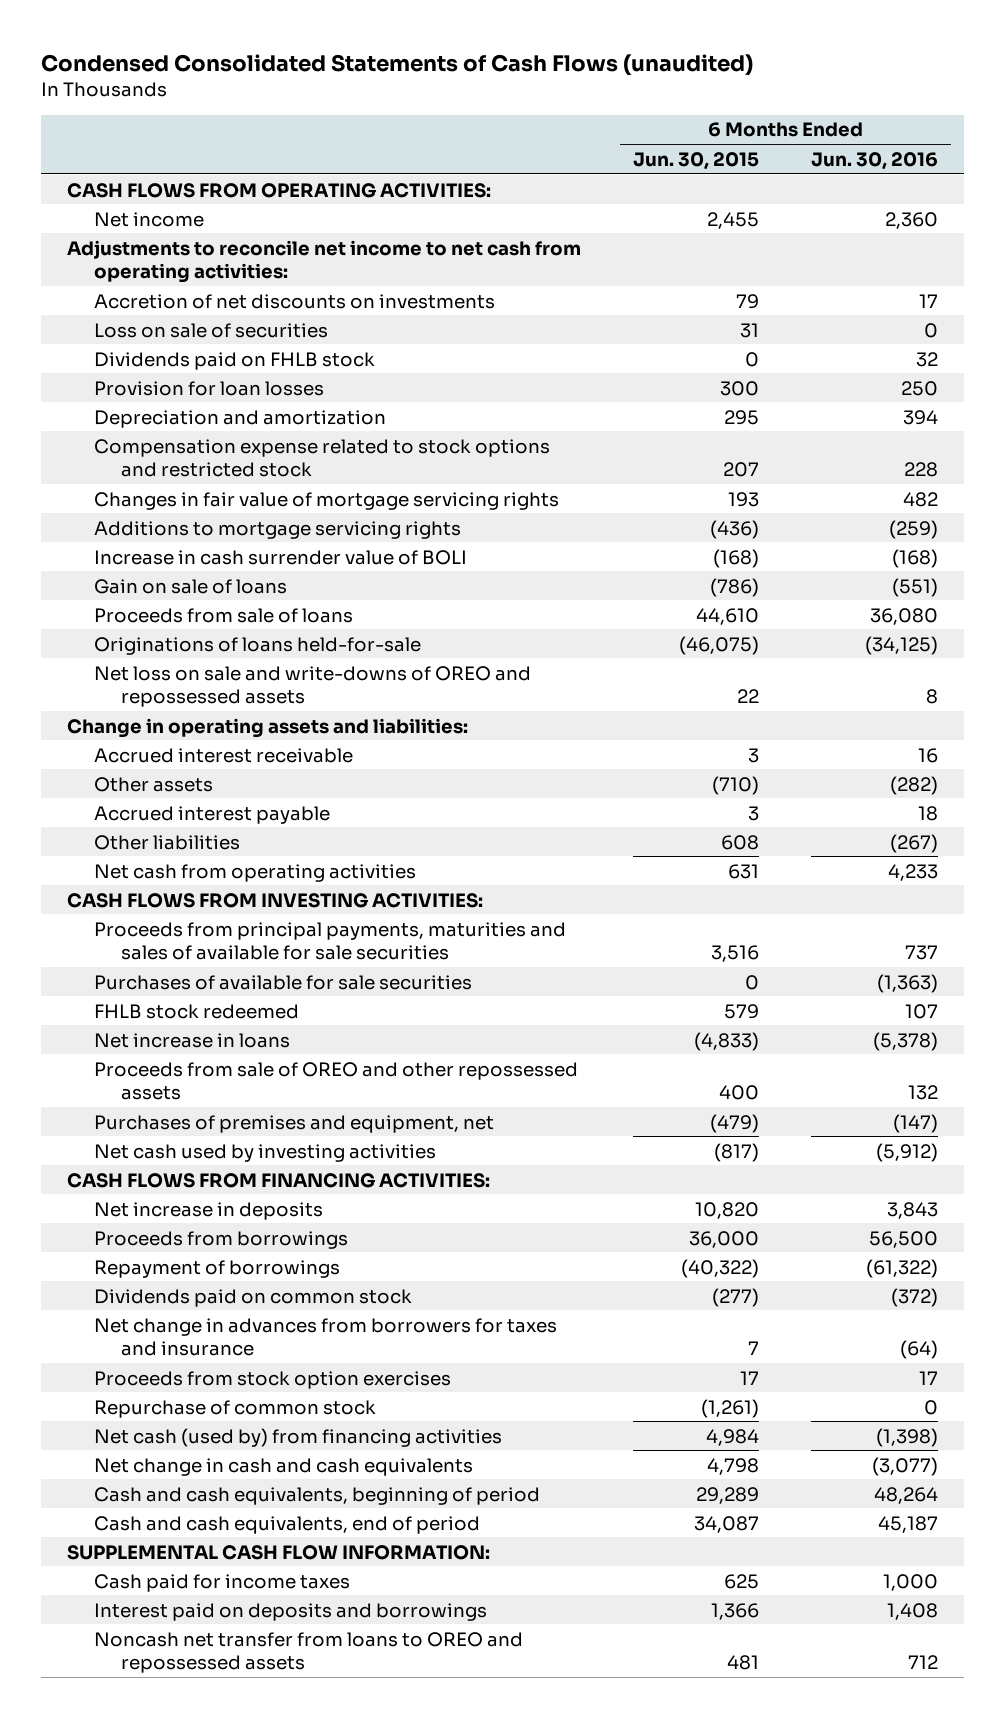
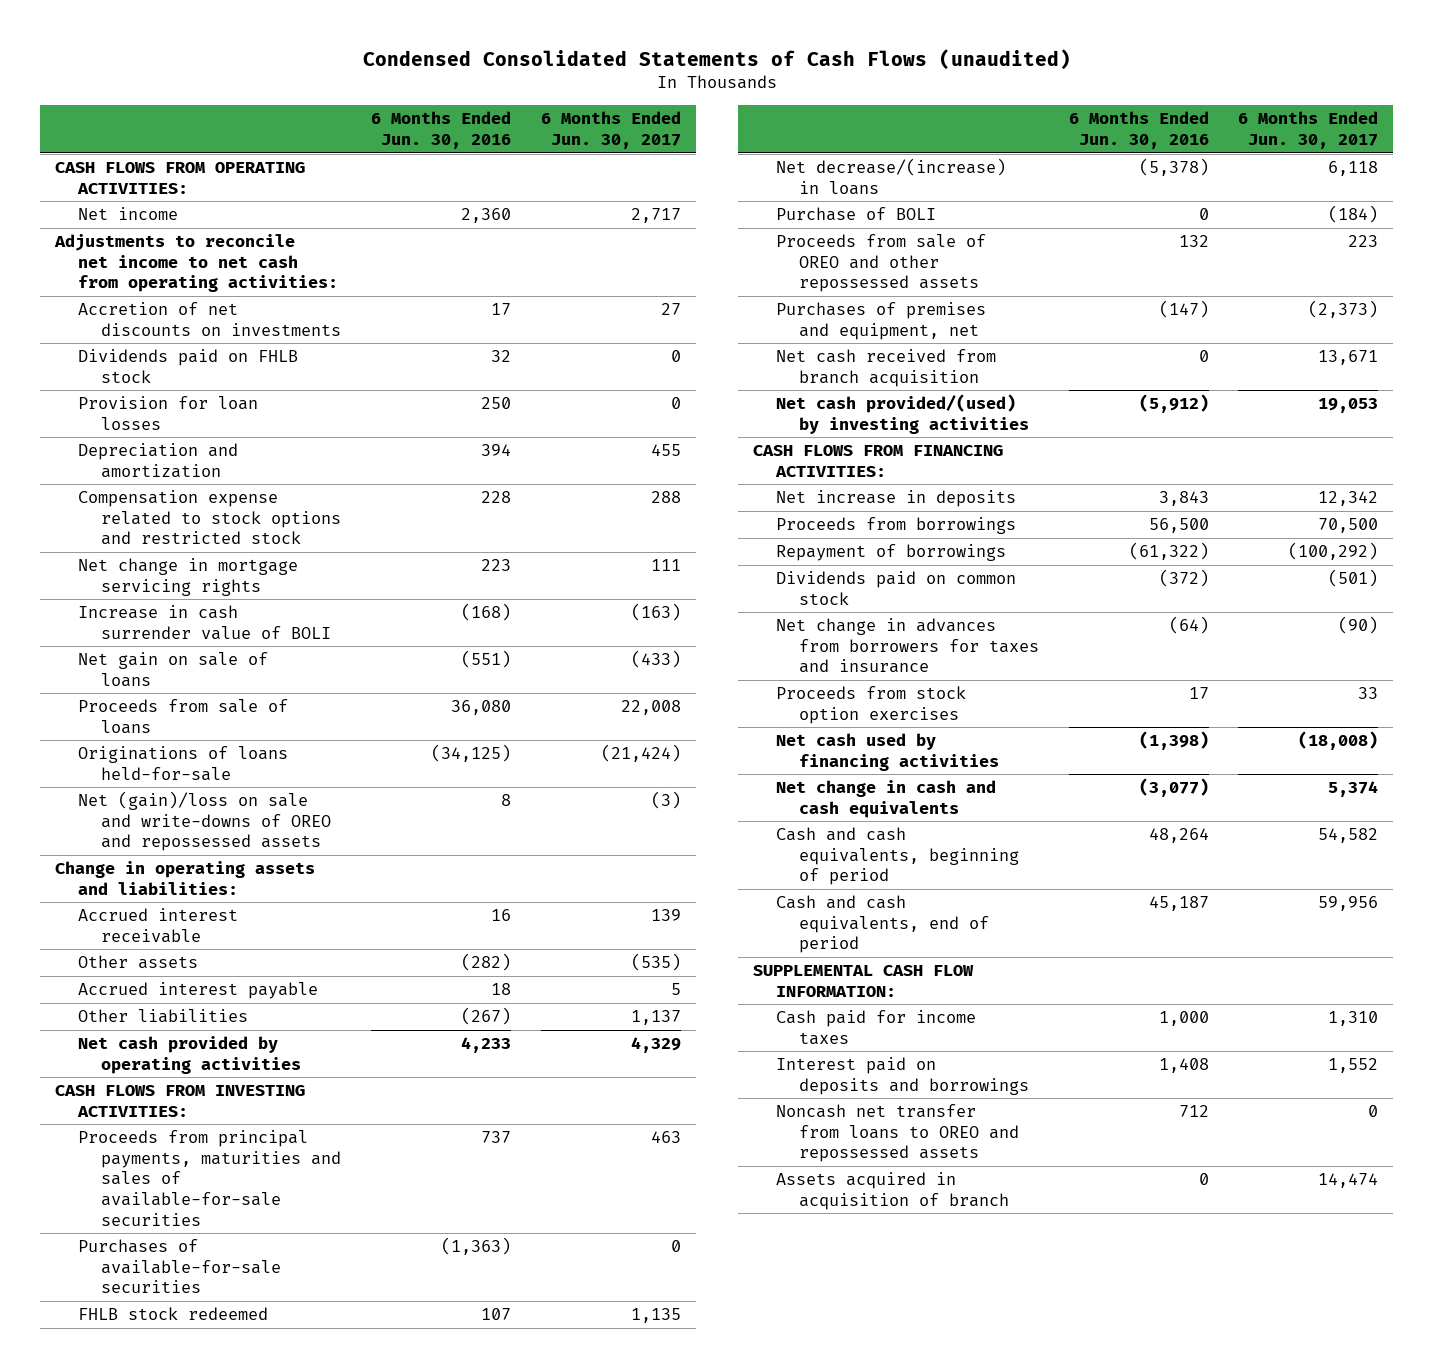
[633,151,760,170] Jun. 30, 2015 -> none
none -> [541,111,682,149] 6 Months Ended Jun. 30, 2017
[94,322,329,338] Loss on sale of securities -> none
[94,491,560,510] Changes in fair value of mortgage servicing rights -> none
[94,520,462,539] Additions to mortgage servicing rights -> none
none -> [78,558,299,596] Net change in mortgage servicing rights
[94,578,288,594] Gain on sale of loans -> [78,652,269,687] Net gain on sale of loans
[94,665,532,707] Net loss on sale and write-downs of OREO and repossessed assets -> [78,791,332,852] Net (gain)/loss on sale and write-downs of OREO and repossessed assets
[94,863,417,882] Net cash from operating activities -> [78,1036,302,1074] Net cash provided by operating activities
[94,921,567,960] Proceeds from principal payments, maturities and sales of available for sale securities -> [78,1130,342,1226] Proceeds from principal payments, maturities and sales of available-for-sale securities
[94,974,473,990] Purchases of available for sale securities -> [78,1239,282,1294] Purchases of available-for-sale securities
[94,1032,291,1048] Net increase in loans -> [775,158,1006,195] Net decrease/(increase) in loans
none -> [775,207,936,222] Purchase of BOLI
none -> [775,349,996,387] Net cash received from branch acquisition
[94,1143,437,1162] Net cash used by investing activities -> [775,394,1029,434] Net cash provided/(used) by investing activities
[94,1399,377,1418] Repurchase of common stock -> none
[94,1427,503,1447] Net cash (used by) from financing activities -> [775,733,999,771] Net cash used by financing activities
none -> [775,1172,1009,1210] Assets acquired in acquisition of branch

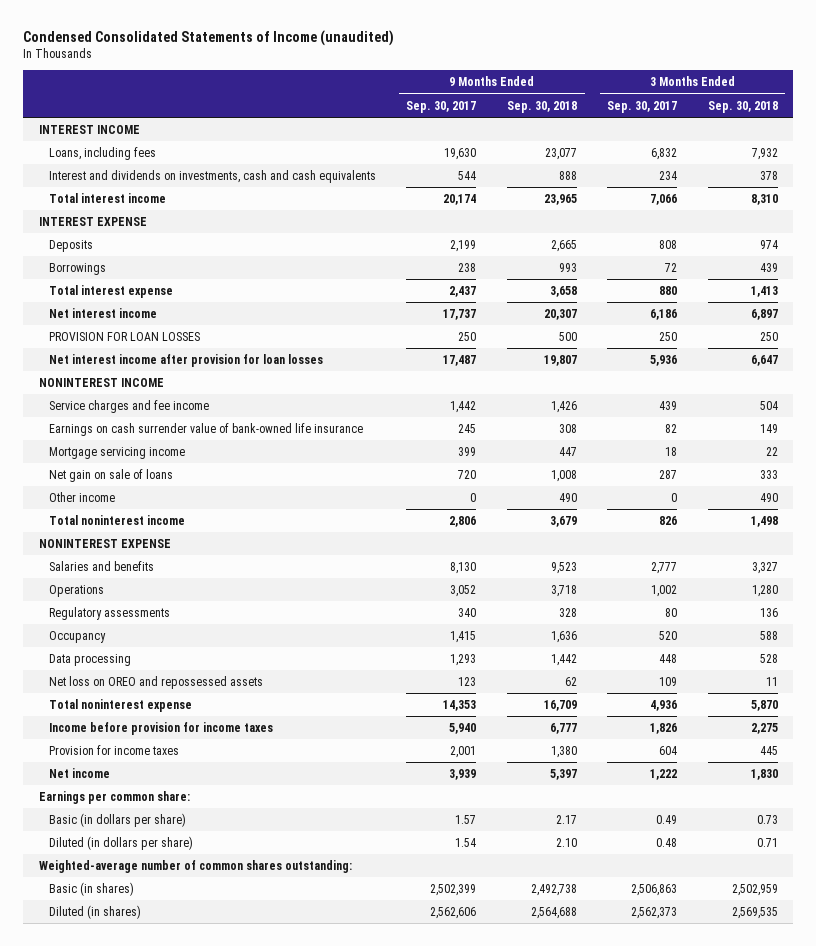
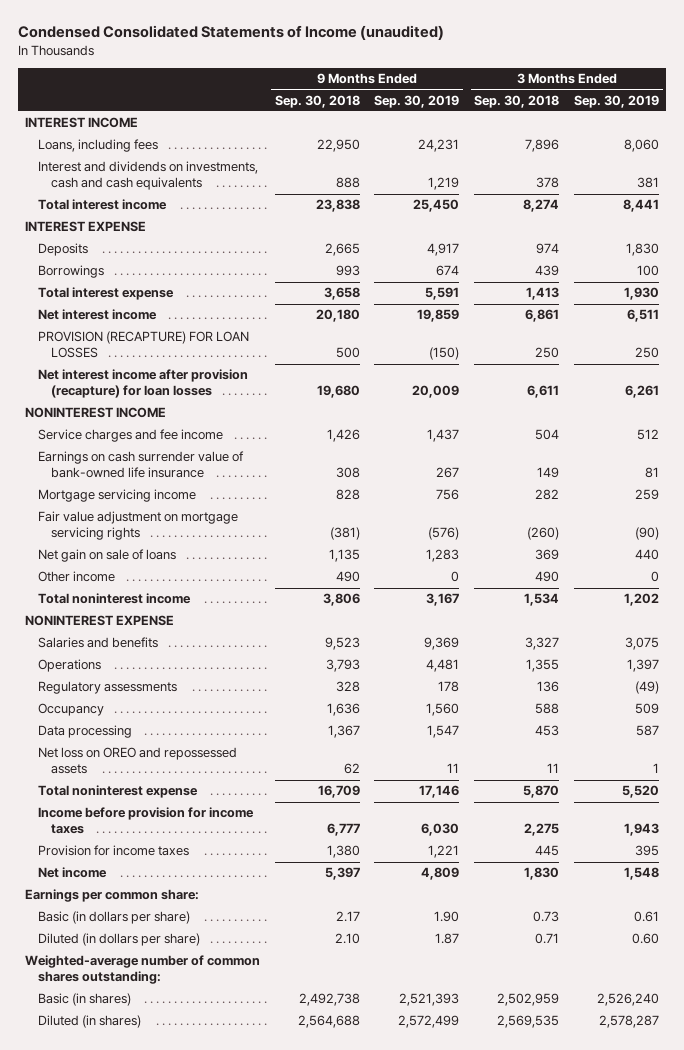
[406,100,477,113] Sep. 30, 2017 -> none
[607,100,678,113] Sep. 30, 2017 -> none
none -> [374,94,460,108] Sep. 30, 2019
none -> [573,94,659,108] Sep. 30, 2019
[544,148,577,161] 23,077 -> [316,139,360,153] 22,950
[751,148,778,161] 7,932 -> [525,139,560,153] 7,896
[543,194,577,206] 23,965 -> [315,199,360,213] 23,838
[750,194,778,206] 8,310 -> [523,199,560,213] 8,274
[543,309,577,321] 20,307 -> [315,309,360,323] 20,180
[750,309,778,321] 6,897 -> [525,309,560,323] 6,861
[49,332,201,342] PROVISION FOR LOAN LOSSES -> [37,331,249,359] PROVISION (RECAPTURE) FOR LOAN LOSSES
[49,354,324,368] Net interest income after provision for loan losses -> [37,369,248,399] Net interest income after provision (recapture) for loan losses
[543,355,577,367] 19,807 -> [316,385,360,399] 19,680
[750,355,778,367] 6,647 -> [527,385,560,399] 6,611
[558,447,577,457] 447 -> [335,489,360,501] 828
[765,447,778,457] 22 -> [535,489,560,501] 282
none -> [37,511,238,541] Fair value adjustment on mortgage servicing rights
[550,470,577,483] 1,008 -> [328,549,360,563] 1,135
[759,470,778,480] 333 -> [535,549,560,561] 369
[549,516,577,528] 3,679 -> [322,593,360,607] 3,806
[750,516,778,528] 1,498 -> [524,593,560,607] 1,534
[550,585,577,598] 3,718 -> [325,659,360,673] 3,793
[751,585,778,598] 1,280 -> [526,659,560,673] 1,355
[550,654,577,667] 1,442 -> [327,725,360,739] 1,367
[759,654,778,664] 528 -> [535,725,560,737] 453

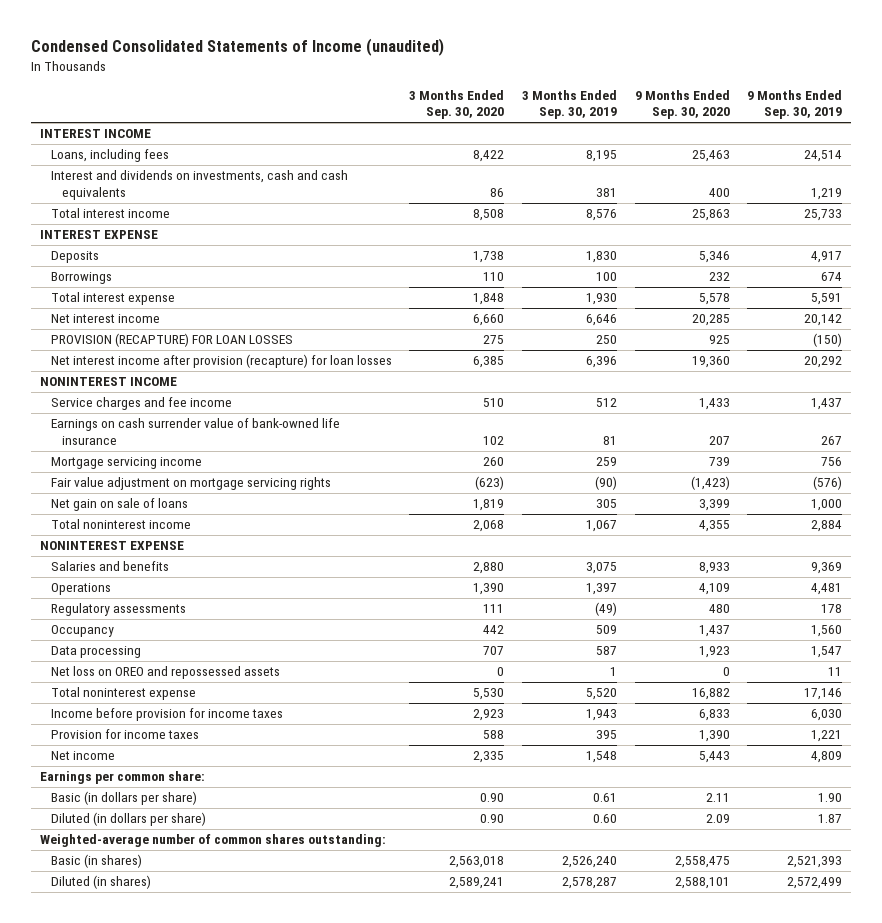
[274,94,360,108] Sep. 30, 2018 -> none
[474,94,560,108] Sep. 30, 2018 -> none
none -> [409,89,505,120] 3 Months Ended Sep. 30, 2020
none -> [634,89,730,120] 9 Months Ended Sep. 30, 2020
[418,139,460,153] 24,231 -> [804,150,843,163] 24,514
[623,139,659,153] 8,060 -> [586,150,618,163] 8,195
[413,199,460,213] 25,450 -> [804,209,843,222] 25,733
[622,199,659,213] 8,441 -> [586,209,618,222] 8,576
[417,309,460,323] 19,859 -> [804,314,843,327] 20,142
[626,309,659,323] 6,511 -> [586,314,618,327] 6,646
[412,385,460,399] 20,009 -> [804,356,843,369] 20,292
[624,385,659,399] 6,261 -> [586,356,618,369] 6,396
[37,571,115,583] Other income -> none
[426,549,460,563] 1,283 -> [811,499,843,512] 1,000
[634,549,659,561] 440 -> [596,499,618,509] 305
[426,593,460,607] 3,167 -> [811,520,843,533] 2,884
[623,593,659,607] 1,202 -> [586,520,618,533] 1,067

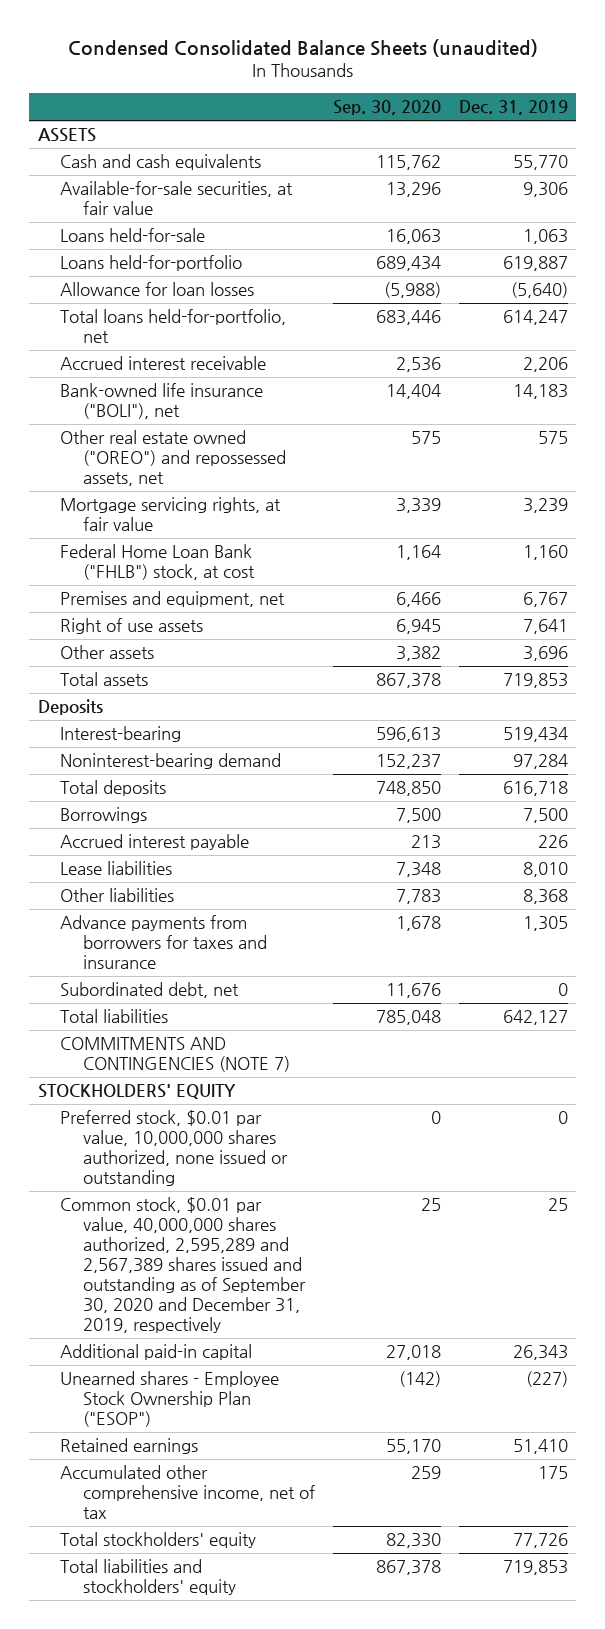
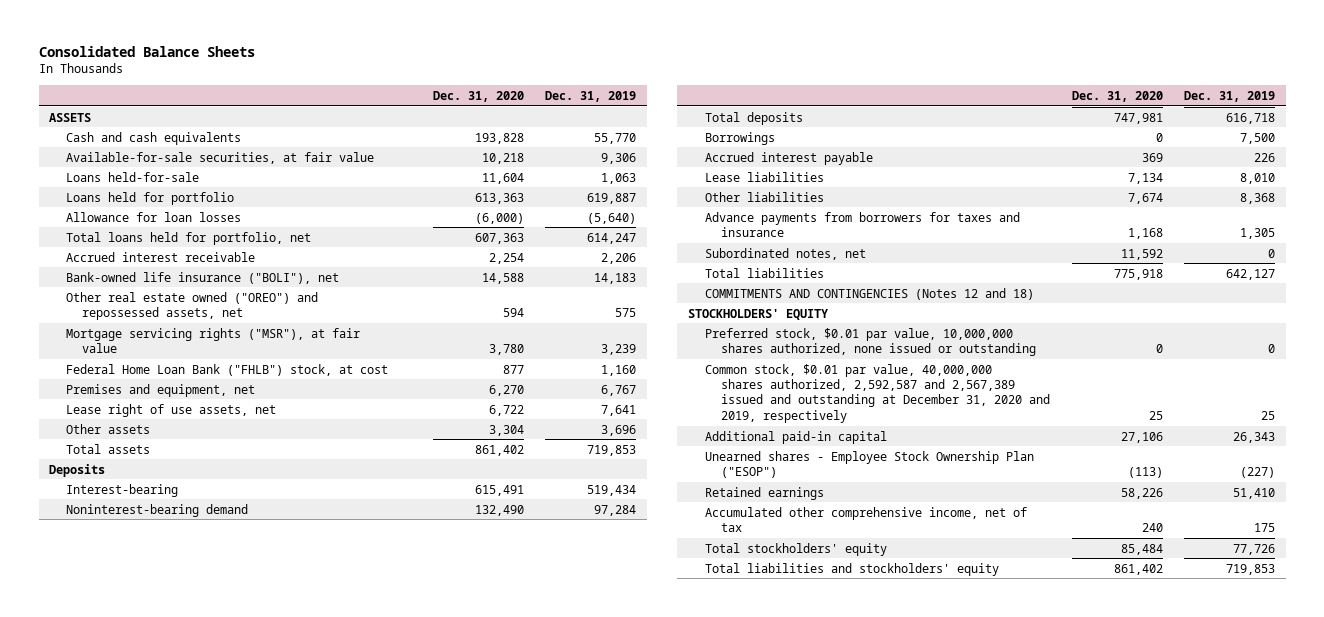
[67,39,538,58] Condensed Consolidated Balance Sheets (unaudited) -> [38,46,255,58] Consolidated Balance Sheets
[332,100,441,116] Sep. 30, 2020 -> none
none -> [432,90,524,102] Dec. 31, 2020
[60,255,243,272] Loans held-for-portfolio -> [65,191,234,205] Loans held for portfolio
[60,309,287,344] Total loans held-for-portfolio, net -> [65,231,311,245] Total loans held for portfolio, net
[60,497,282,532] Mortgage servicing rights, at fair value -> [65,327,360,353] Mortgage servicing rights ("MSR"), at fair value
[60,618,204,635] Right of use assets -> [65,403,276,417] Lease right of use assets, net
[60,982,240,999] Subordinated debt, net -> [704,247,866,260] Subordinated notes, net
[60,1037,290,1073] COMMITMENTS AND CONTINGENCIES (NOTE 7) -> [704,287,1034,300] COMMITMENTS AND CONTINGENCIES (Notes 12 and 18)
[60,1197,306,1333] Common stock, $0.01 par value, 40,000,000 shares authorized, 2,595,289 and 2,567,389 shares issued and outstanding as of September 30, 2020 and December 31, 2019, respectively -> [704,363,1051,423] Common stock, $0.01 par value, 40,000,000 shares authorized, 2,592,587 and 2,567,389 issued and outstanding at December 31, 2020 and 2019, respectively

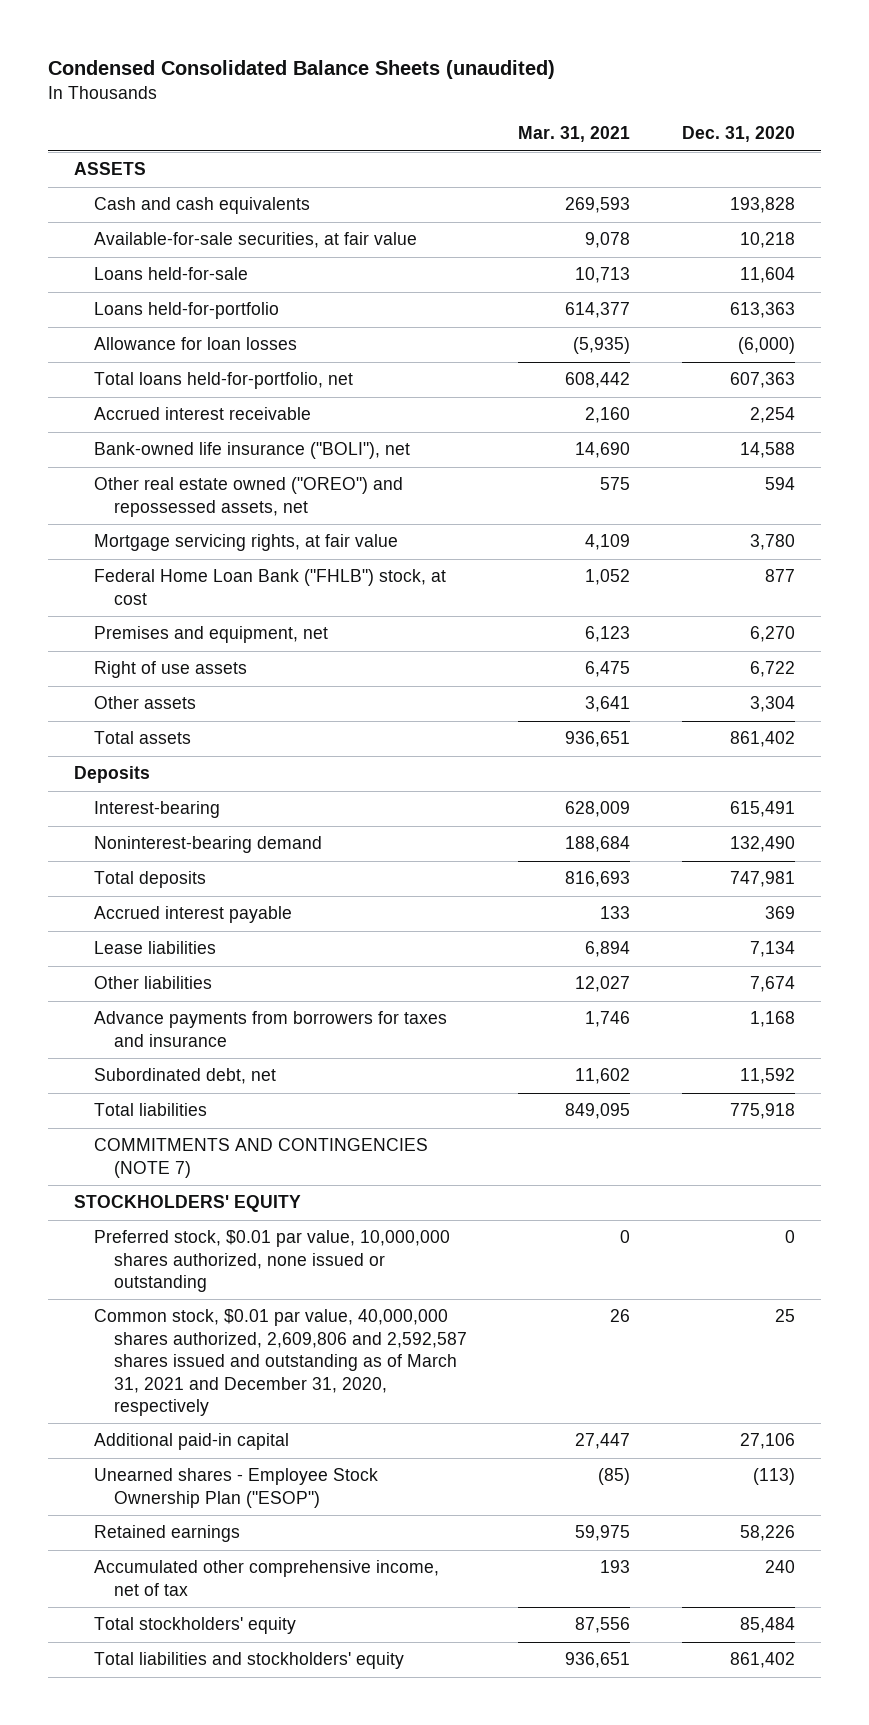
[38,46,255,58] Consolidated Balance Sheets -> [48,60,556,80] Condensed Consolidated Balance Sheets (unaudited)
[545,90,637,102] Dec. 31, 2019 -> none
none -> [518,126,631,143] Mar. 31, 2021
[65,191,234,205] Loans held for portfolio -> [93,302,279,320] Loans held-for-portfolio
[65,231,311,245] Total loans held for portfolio, net -> [93,372,353,390] Total loans held-for-portfolio, net
[65,327,360,353] Mortgage servicing rights ("MSR"), at fair value -> [93,534,398,552] Mortgage servicing rights, at fair value
[65,403,276,417] Lease right of use assets, net -> [93,661,247,679] Right of use assets
[704,131,775,145] Borrowings -> none
[704,247,866,260] Subordinated notes, net -> [93,1068,276,1085] Subordinated debt, net
[704,287,1034,300] COMMITMENTS AND CONTINGENCIES (Notes 12 and 18) -> [93,1138,428,1178] COMMITMENTS AND CONTINGENCIES (NOTE 7)
[704,363,1051,423] Common stock, $0.01 par value, 40,000,000 shares authorized, 2,592,587 and 2,567,389 issued and outstanding at December 31, 2020 and 2019, respectively -> [93,1309,467,1416] Common stock, $0.01 par value, 40,000,000 shares authorized, 2,609,806 and 2,592,587 shares issued and outstanding as of March 31, 2021 and December 31, 2020, respectively

